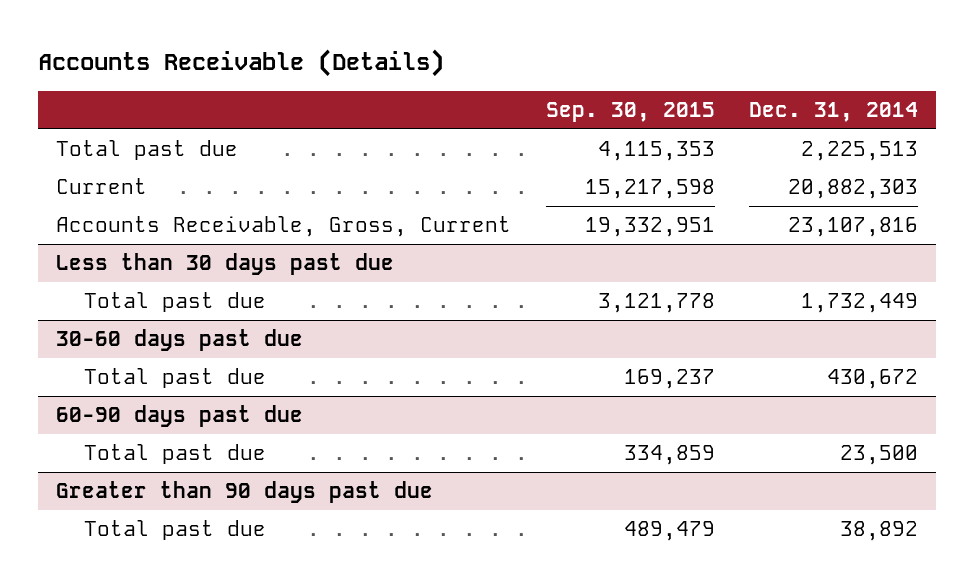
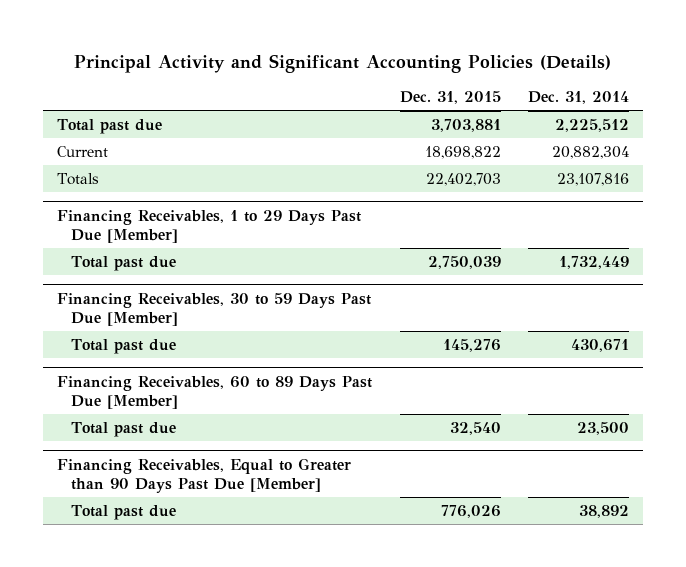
[38,49,445,78] Accounts Receivable (Details) -> [74,53,612,73] Principal Activity and Significant Accounting Policies (Details)
[545,102,715,123] Sep. 30, 2015 -> none
none -> [399,90,501,104] Dec. 31, 2015
[801,141,919,162] 2,225,513 -> [555,118,630,132] 2,225,512
[788,179,919,200] 20,882,303 -> [552,145,630,159] 20,882,304
[55,216,511,238] Accounts Receivable, Gross, Current -> [57,172,100,185] Totals
[55,253,394,276] Less than 30 days past due -> [57,209,362,244] Financing Receivables, 1 to 29 Days Past Due [Member]
[55,329,303,352] 30-60 days past due -> [57,292,372,327] Financing Receivables, 30 to 59 Days Past Due [Member]
[827,369,919,390] 430,672 -> [571,338,630,352] 430,671
[55,405,303,428] 60-90 days past due -> [57,375,373,410] Financing Receivables, 60 to 89 Days Past Due [Member]
[55,481,433,504] Greater than 90 days past due -> [57,457,352,494] Financing Receivables, Equal to Greater than 90 Days Past Due [Member]

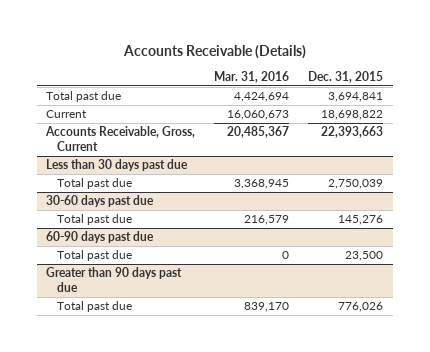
[74,53,612,73] Principal Activity and Significant Accounting Policies (Details) -> [122,44,306,59] Accounts Receivable (Details)
[528,90,630,104] Dec. 31, 2014 -> none
none -> [214,71,290,84] Mar. 31, 2016
[430,118,501,132] 3,703,881 -> [328,92,384,103] 3,694,841
[57,172,100,185] Totals -> none
none -> [45,126,196,152] Accounts Receivable, Gross, Current
[57,209,362,244] Financing Receivables, 1 to 29 Days Past Due [Member] -> [46,159,189,172] Less than 30 days past due
[57,292,372,327] Financing Receivables, 30 to 59 Days Past Due [Member] -> [46,195,155,208] 30-60 days past due
[57,375,373,410] Financing Receivables, 60 to 89 Days Past Due [Member] -> [46,231,155,244] 60-90 days past due
[449,421,501,435] 32,540 -> [345,251,384,262] 23,500
[57,457,352,494] Financing Receivables, Equal to Greater than 90 Days Past Due [Member] -> [46,267,183,293] Greater than 90 days past due

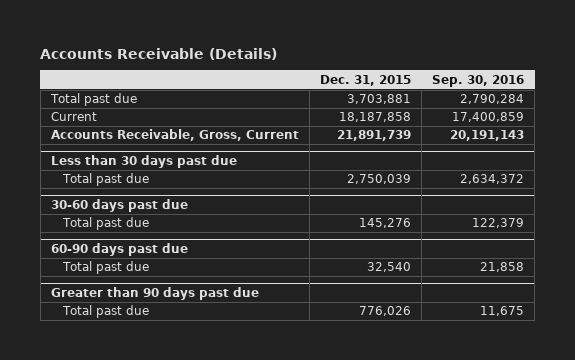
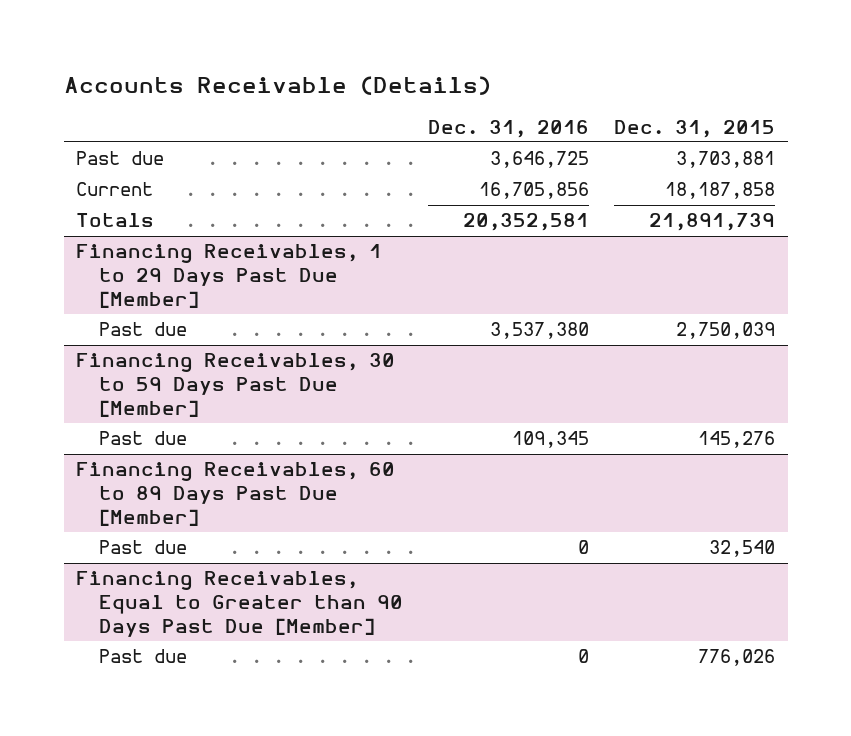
[432,74,525,87] Sep. 30, 2016 -> none
none -> [428,119,590,138] Dec. 31, 2016
[49,93,137,107] Total past due -> [76,151,165,166] Past due
[50,129,299,142] Accounts Receivable, Gross, Current -> [76,213,155,228] Totals
[50,154,237,168] Less than 30 days past due -> [76,244,383,309] Financing Receivables, 1 to 29 Days Past Due [Member]
[62,173,150,187] Total past due -> [99,322,188,337] Past due
[50,198,188,212] 30-60 days past due -> [76,353,396,418] Financing Receivables, 30 to 59 Days Past Due [Member]
[62,217,150,231] Total past due -> [99,431,188,446] Past due
[50,242,188,256] 60-90 days past due -> [76,462,396,527] Financing Receivables, 60 to 89 Days Past Due [Member]
[62,261,150,275] Total past due -> [99,540,188,555] Past due
[50,286,259,300] Greater than 90 days past due -> [76,571,404,638] Financing Receivables, Equal to Greater than 90 Days Past Due [Member]
[62,305,150,319] Total past due -> [99,649,188,664] Past due

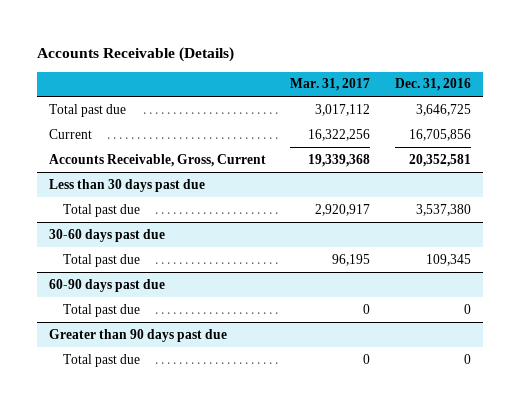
[614,119,776,138] Dec. 31, 2015 -> none
none -> [290,78,371,92] Mar. 31, 2017
[76,151,165,166] Past due -> [48,103,126,117] Total past due
[76,213,155,228] Totals -> [48,153,266,167] Accounts Receivable, Gross, Current
[76,244,383,309] Financing Receivables, 1 to 29 Days Past Due [Member] -> [48,178,205,192] Less than 30 days past due
[99,322,188,337] Past due -> [62,203,140,217] Total past due
[76,353,396,418] Financing Receivables, 30 to 59 Days Past Due [Member] -> [48,228,165,242] 30-60 days past due
[99,431,188,446] Past due -> [62,253,140,267] Total past due
[76,462,396,527] Financing Receivables, 60 to 89 Days Past Due [Member] -> [48,278,165,292] 60-90 days past due
[99,540,188,555] Past due -> [62,303,140,317] Total past due
[76,571,404,638] Financing Receivables, Equal to Greater than 90 Days Past Due [Member] -> [48,328,227,342] Greater than 90 days past due
[99,649,188,664] Past due -> [62,353,140,367] Total past due

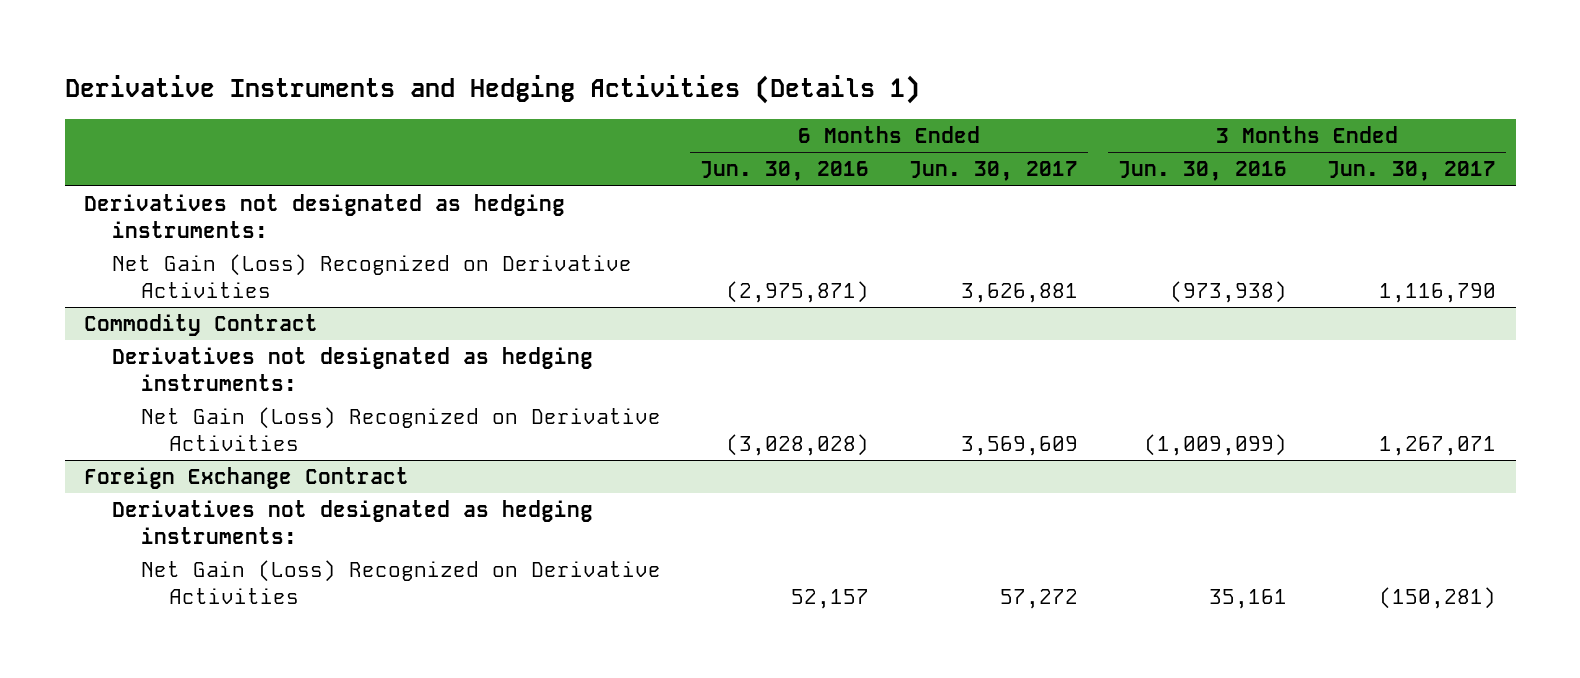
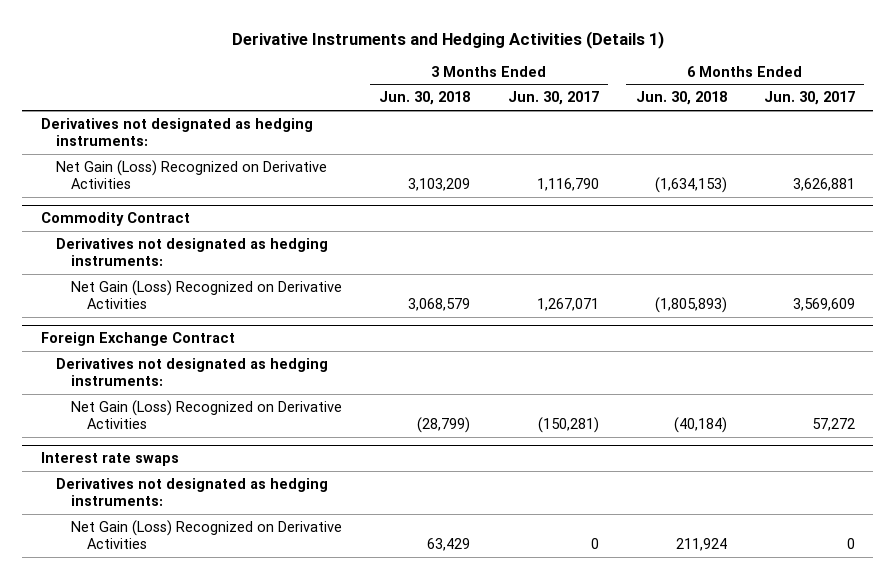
[700,161,870,182] Jun. 30, 2016 -> none
[1117,161,1287,182] Jun. 30, 2016 -> none
none -> [379,91,471,106] Jun. 30, 2018
none -> [635,91,727,106] Jun. 30, 2018
none -> [40,452,179,467] Interest rate swaps
none -> [56,477,329,506] Derivatives not designated as hedging instruments:
none -> [71,519,343,549] Net Gain (Loss) Recognized on Derivative Activities

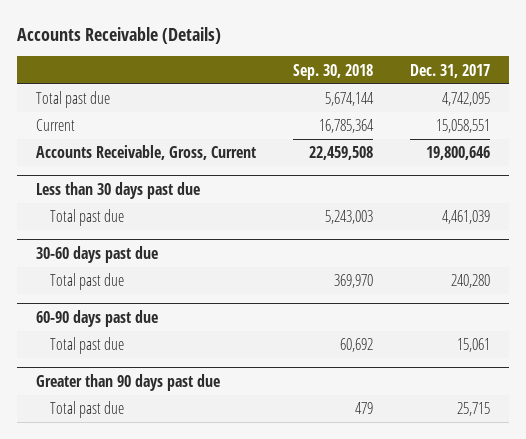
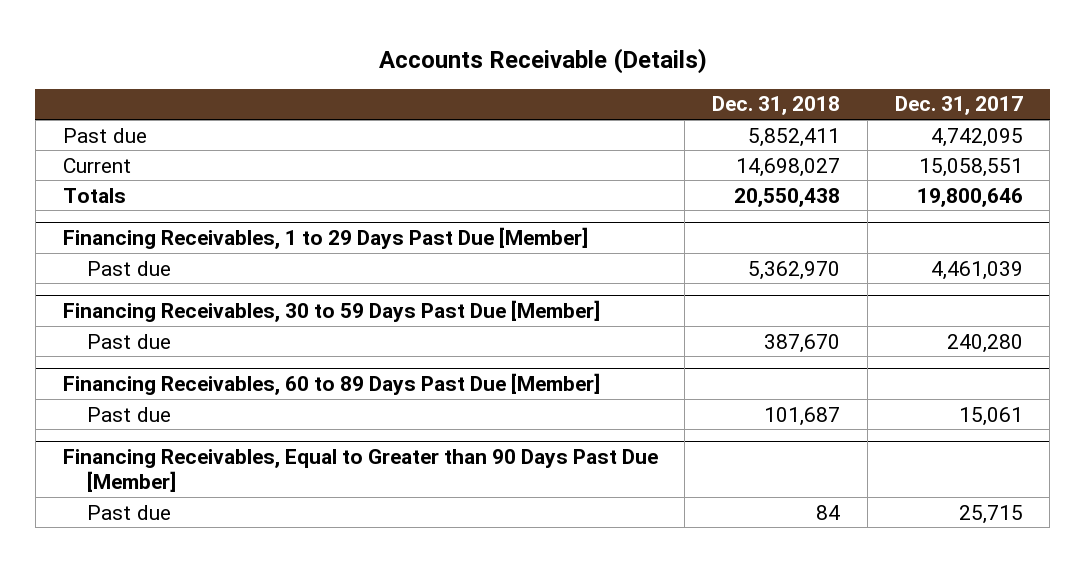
[293,63,374,80] Sep. 30, 2018 -> none
none -> [712,96,841,116] Dec. 31, 2018
[35,91,110,109] Total past due -> [62,127,147,143] Past due
[35,145,256,161] Accounts Receivable, Gross, Current -> [62,187,126,203] Totals
[35,181,200,199] Less than 30 days past due -> [62,227,588,250] Financing Receivables, 1 to 29 Days Past Due [Member]
[49,209,124,227] Total past due -> [87,260,172,276] Past due
[35,245,158,263] 30-60 days past due -> [62,300,600,323] Financing Receivables, 30 to 59 Days Past Due [Member]
[49,273,124,291] Total past due -> [87,333,172,349] Past due
[35,309,158,327] 60-90 days past due -> [62,373,600,396] Financing Receivables, 60 to 89 Days Past Due [Member]
[49,337,124,355] Total past due -> [87,406,172,422] Past due
[35,373,220,391] Greater than 90 days past due -> [62,449,658,493] Financing Receivables, Equal to Greater than 90 Days Past Due [Member]
[49,401,124,419] Total past due -> [87,504,172,520] Past due

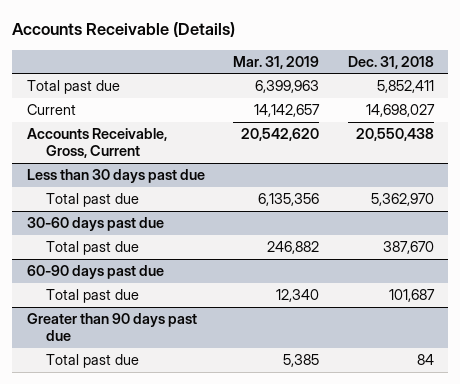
[894,96,1023,116] Dec. 31, 2017 -> none
none -> [233,55,320,69] Mar. 31, 2019
[62,127,147,143] Past due -> [26,80,120,95] Total past due
[62,187,126,203] Totals -> [26,128,167,159] Accounts Receivable, Gross, Current
[62,227,588,250] Financing Receivables, 1 to 29 Days Past Due [Member] -> [26,169,205,184] Less than 30 days past due
[87,260,172,276] Past due -> [45,193,139,208] Total past due
[62,300,600,323] Financing Receivables, 30 to 59 Days Past Due [Member] -> [26,217,164,232] 30-60 days past due
[87,333,172,349] Past due -> [45,241,139,256] Total past due
[62,373,600,396] Financing Receivables, 60 to 89 Days Past Due [Member] -> [26,265,164,280] 60-90 days past due
[87,406,172,422] Past due -> [45,289,139,304] Total past due
[62,449,658,493] Financing Receivables, Equal to Greater than 90 Days Past Due [Member] -> [26,313,197,342] Greater than 90 days past due
[87,504,172,520] Past due -> [45,354,139,369] Total past due

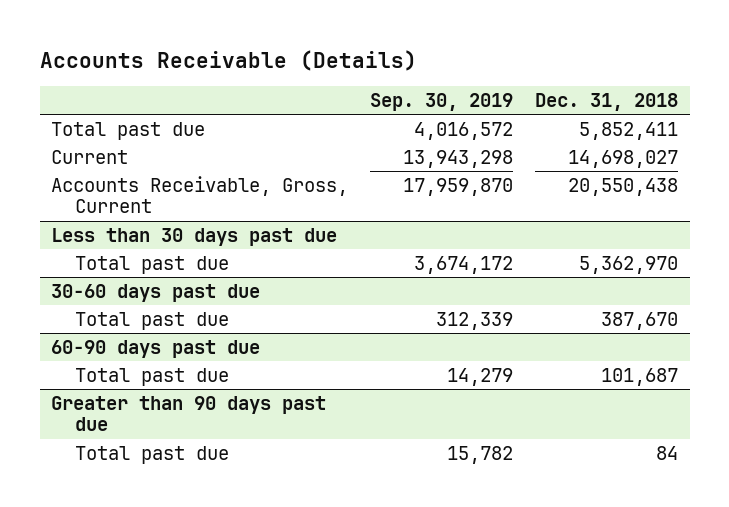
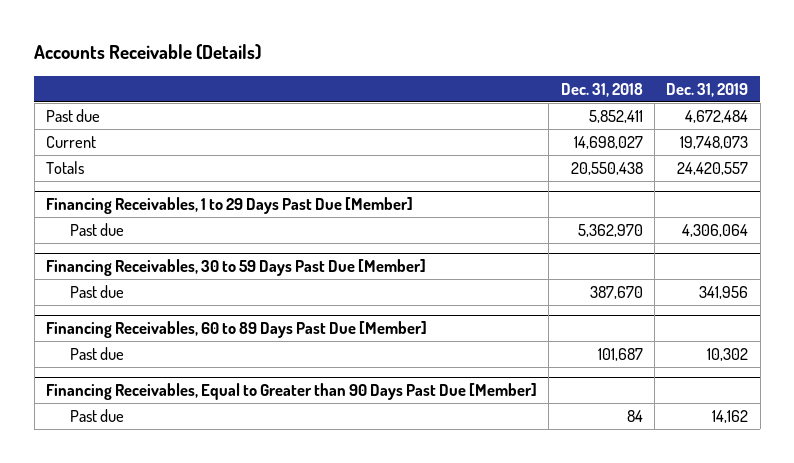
[370,93,514,112] Sep. 30, 2019 -> none
none -> [666,82,749,97] Dec. 31, 2019
[50,121,205,140] Total past due -> [45,108,100,122] Past due
[50,175,348,214] Accounts Receivable, Gross, Current -> [45,160,84,174] Totals
[50,227,337,246] Less than 30 days past due -> [45,197,413,215] Financing Receivables, 1 to 29 Days Past Due [Member]
[74,255,229,274] Total past due -> [70,222,125,236] Past due
[50,283,260,302] 30-60 days past due -> [45,259,426,277] Financing Receivables, 30 to 59 Days Past Due [Member]
[74,311,229,330] Total past due -> [70,284,125,298] Past due
[50,339,260,358] 60-90 days past due -> [45,321,427,339] Financing Receivables, 60 to 89 Days Past Due [Member]
[74,367,229,386] Total past due -> [70,346,125,360] Past due
[50,395,326,432] Greater than 90 days past due -> [45,383,537,401] Financing Receivables, Equal to Greater than 90 Days Past Due [Member]
[74,445,229,464] Total past due -> [70,408,125,422] Past due

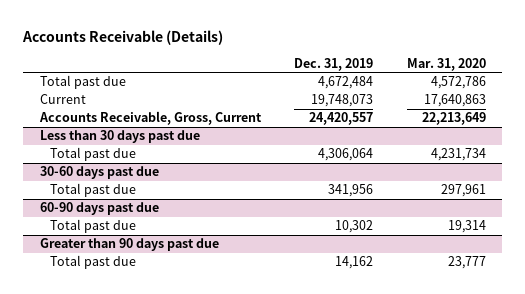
[560,82,643,97] Dec. 31, 2018 -> none
none -> [406,57,486,71] Mar. 31, 2020
[45,108,100,122] Past due -> [39,75,126,90] Total past due
[45,160,84,174] Totals -> [38,111,262,126] Accounts Receivable, Gross, Current
[45,197,413,215] Financing Receivables, 1 to 29 Days Past Due [Member] -> [39,130,200,144] Less than 30 days past due
[70,222,125,236] Past due -> [50,147,137,162] Total past due
[45,259,426,277] Financing Receivables, 30 to 59 Days Past Due [Member] -> [39,166,159,180] 30-60 days past due
[70,284,125,298] Past due -> [50,183,137,198] Total past due
[45,321,427,339] Financing Receivables, 60 to 89 Days Past Due [Member] -> [39,202,159,216] 60-90 days past due
[70,346,125,360] Past due -> [50,219,137,234] Total past due
[45,383,537,401] Financing Receivables, Equal to Greater than 90 Days Past Due [Member] -> [39,238,219,252] Greater than 90 days past due
[70,408,125,422] Past due -> [50,255,137,270] Total past due

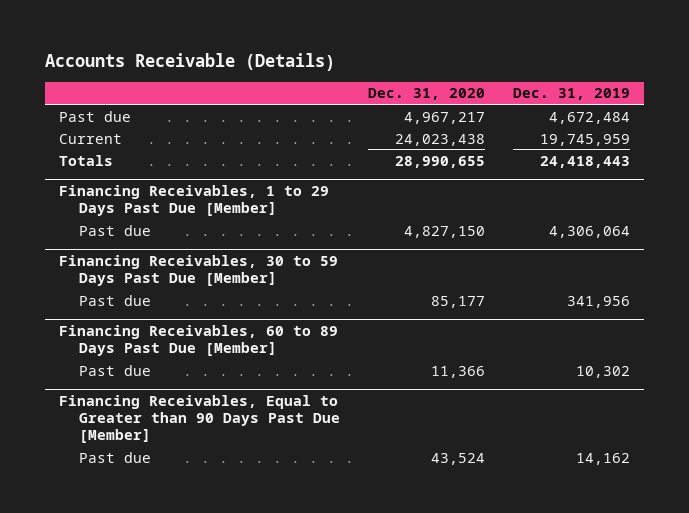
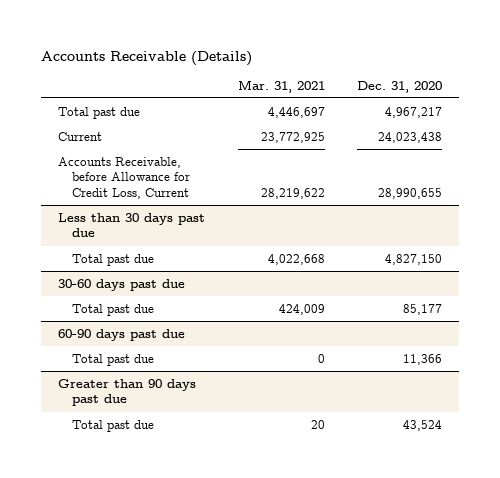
[513,88,631,101] Dec. 31, 2019 -> none
none -> [237,79,325,93] Mar. 31, 2021
[58,110,131,122] Past due -> [57,106,140,119] Total past due
[58,154,113,166] Totals -> [57,156,190,200] Accounts Receivable, before Allowance for Credit Loss, Current
[58,184,329,216] Financing Receivables, 1 to 29 Days Past Due [Member] -> [57,212,205,238] Less than 30 days past due
[78,224,151,236] Past due -> [71,253,154,266] Total past due
[58,254,338,286] Financing Receivables, 30 to 59 Days Past Due [Member] -> [57,278,185,291] 30-60 days past due
[78,294,151,306] Past due -> [71,303,154,316] Total past due
[58,324,338,356] Financing Receivables, 60 to 89 Days Past Due [Member] -> [57,328,185,341] 60-90 days past due
[78,364,151,376] Past due -> [71,353,154,366] Total past due
[58,394,340,443] Financing Receivables, Equal to Greater than 90 Days Past Due [Member] -> [57,378,196,407] Greater than 90 days past due
[78,451,151,463] Past due -> [71,419,154,432] Total past due

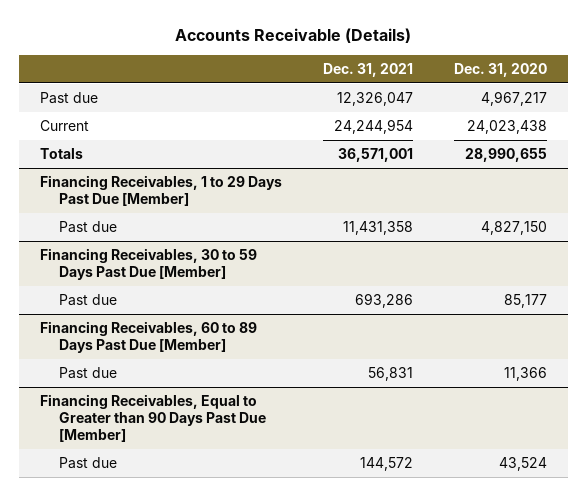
[237,79,325,93] Mar. 31, 2021 -> none
none -> [322,63,413,78] Dec. 31, 2021
[57,106,140,119] Total past due -> [39,91,98,104] Past due
[57,156,190,200] Accounts Receivable, before Allowance for Credit Loss, Current -> [39,147,83,159] Totals
[57,212,205,238] Less than 30 days past due -> [39,174,282,207] Financing Receivables, 1 to 29 Days Past Due [Member]
[71,253,154,266] Total past due -> [58,220,117,233] Past due
[57,278,185,291] 30-60 days past due -> [39,247,257,281] Financing Receivables, 30 to 59 Days Past Due [Member]
[71,303,154,316] Total past due -> [58,293,117,306] Past due
[57,328,185,341] 60-90 days past due -> [39,320,257,354] Financing Receivables, 60 to 89 Days Past Due [Member]
[71,353,154,366] Total past due -> [58,366,117,379] Past due
[57,378,196,407] Greater than 90 days past due -> [39,393,266,443] Financing Receivables, Equal to Greater than 90 Days Past Due [Member]
[71,419,154,432] Total past due -> [58,456,117,469] Past due

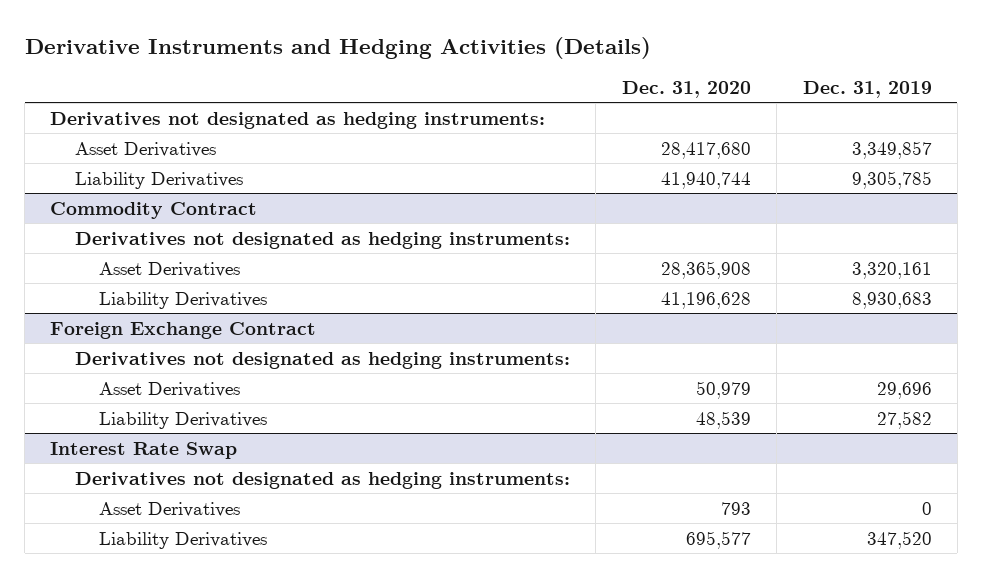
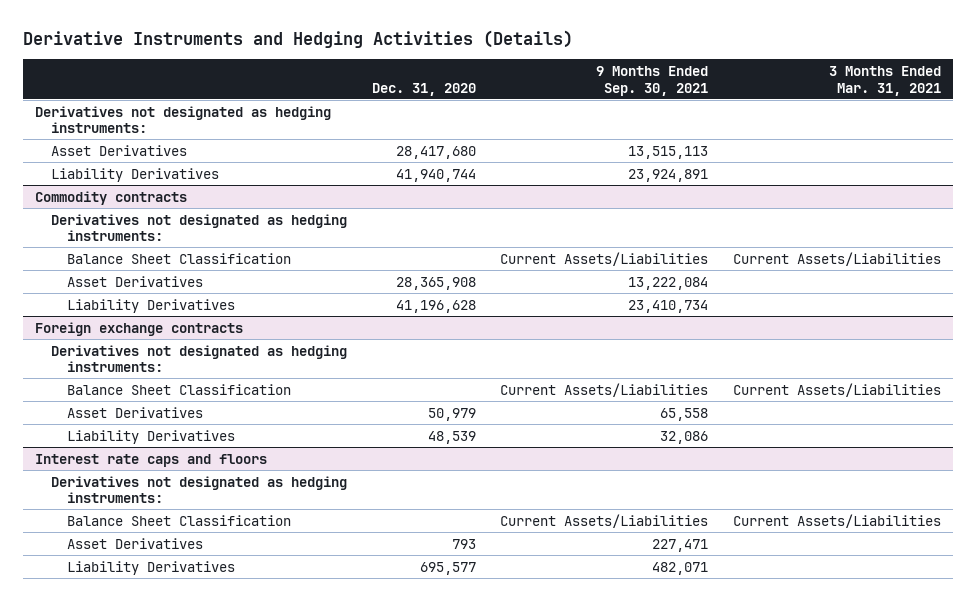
[802,80,932,98] Dec. 31, 2019 -> none
none -> [596,65,709,96] 9 Months Ended Sep. 30, 2021
none -> [829,65,942,96] 3 Months Ended Mar. 31, 2021
[50,201,258,219] Commodity Contract -> [35,190,188,205] Commodity contracts
none -> [66,252,291,264] Balance Sheet Classification
[50,321,317,339] Foreign Exchange Contract -> [35,321,244,336] Foreign exchange contracts
none -> [66,383,291,395] Balance Sheet Classification
[50,441,238,459] Interest Rate Swap -> [35,453,268,467] Interest rate caps and floors
none -> [66,514,291,526] Balance Sheet Classification

